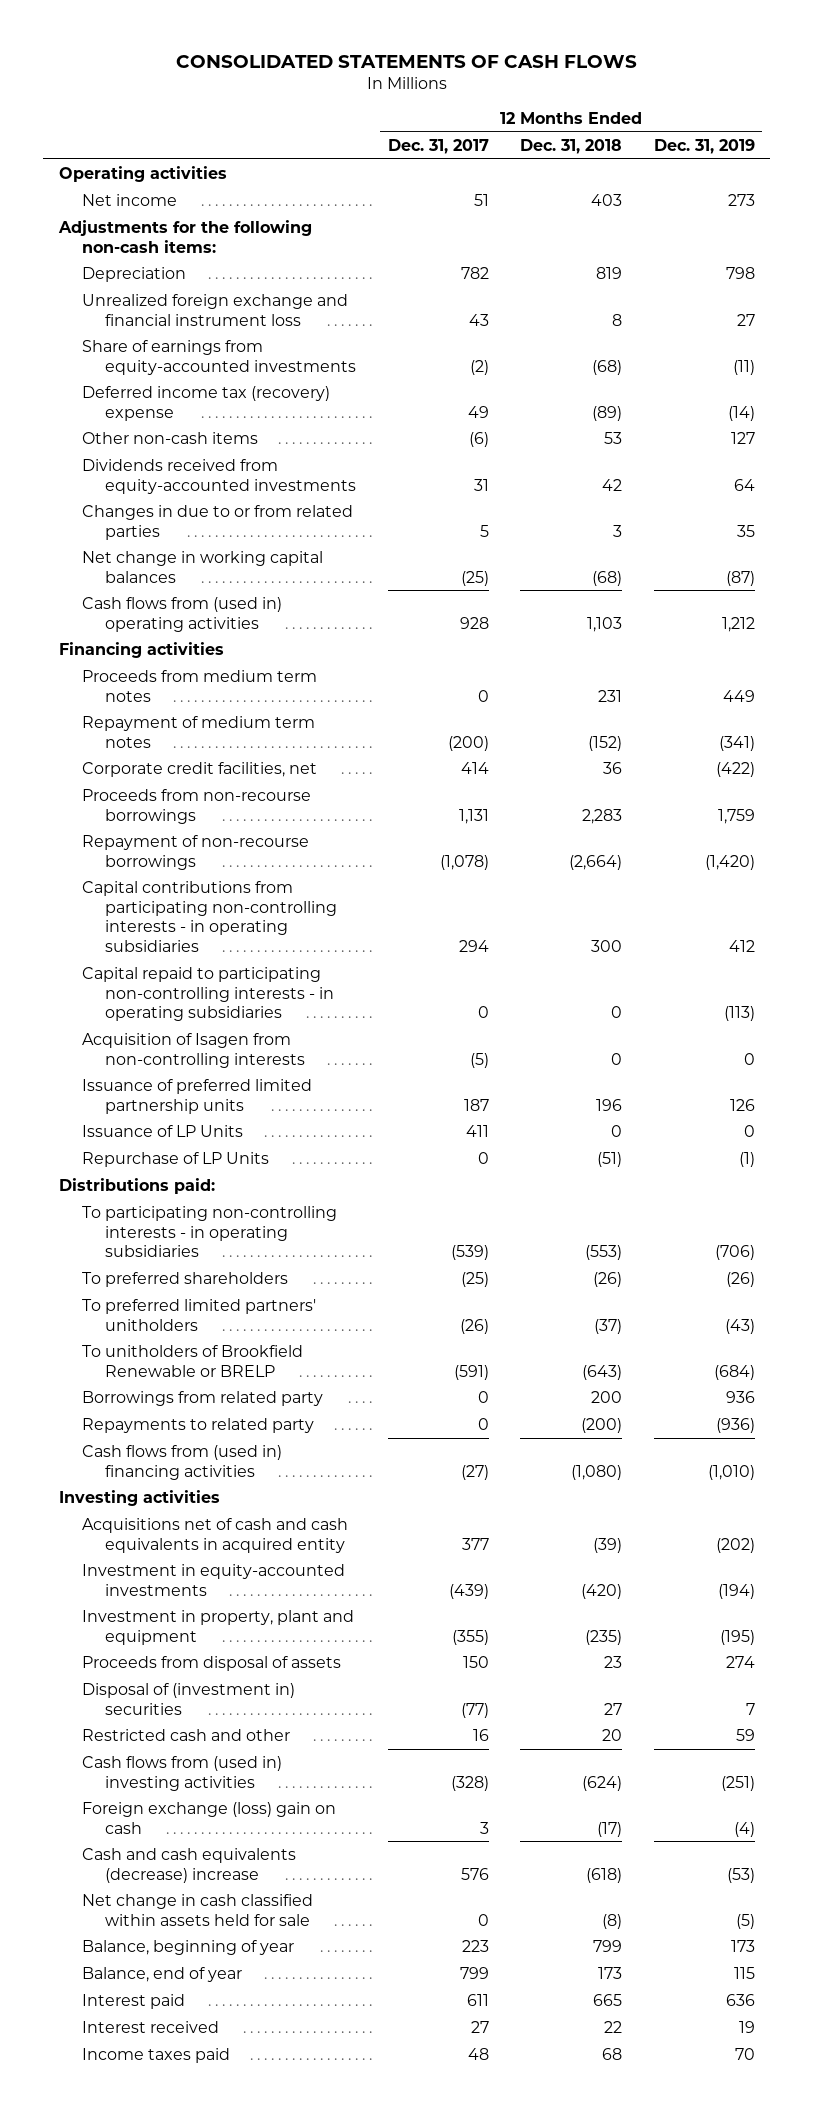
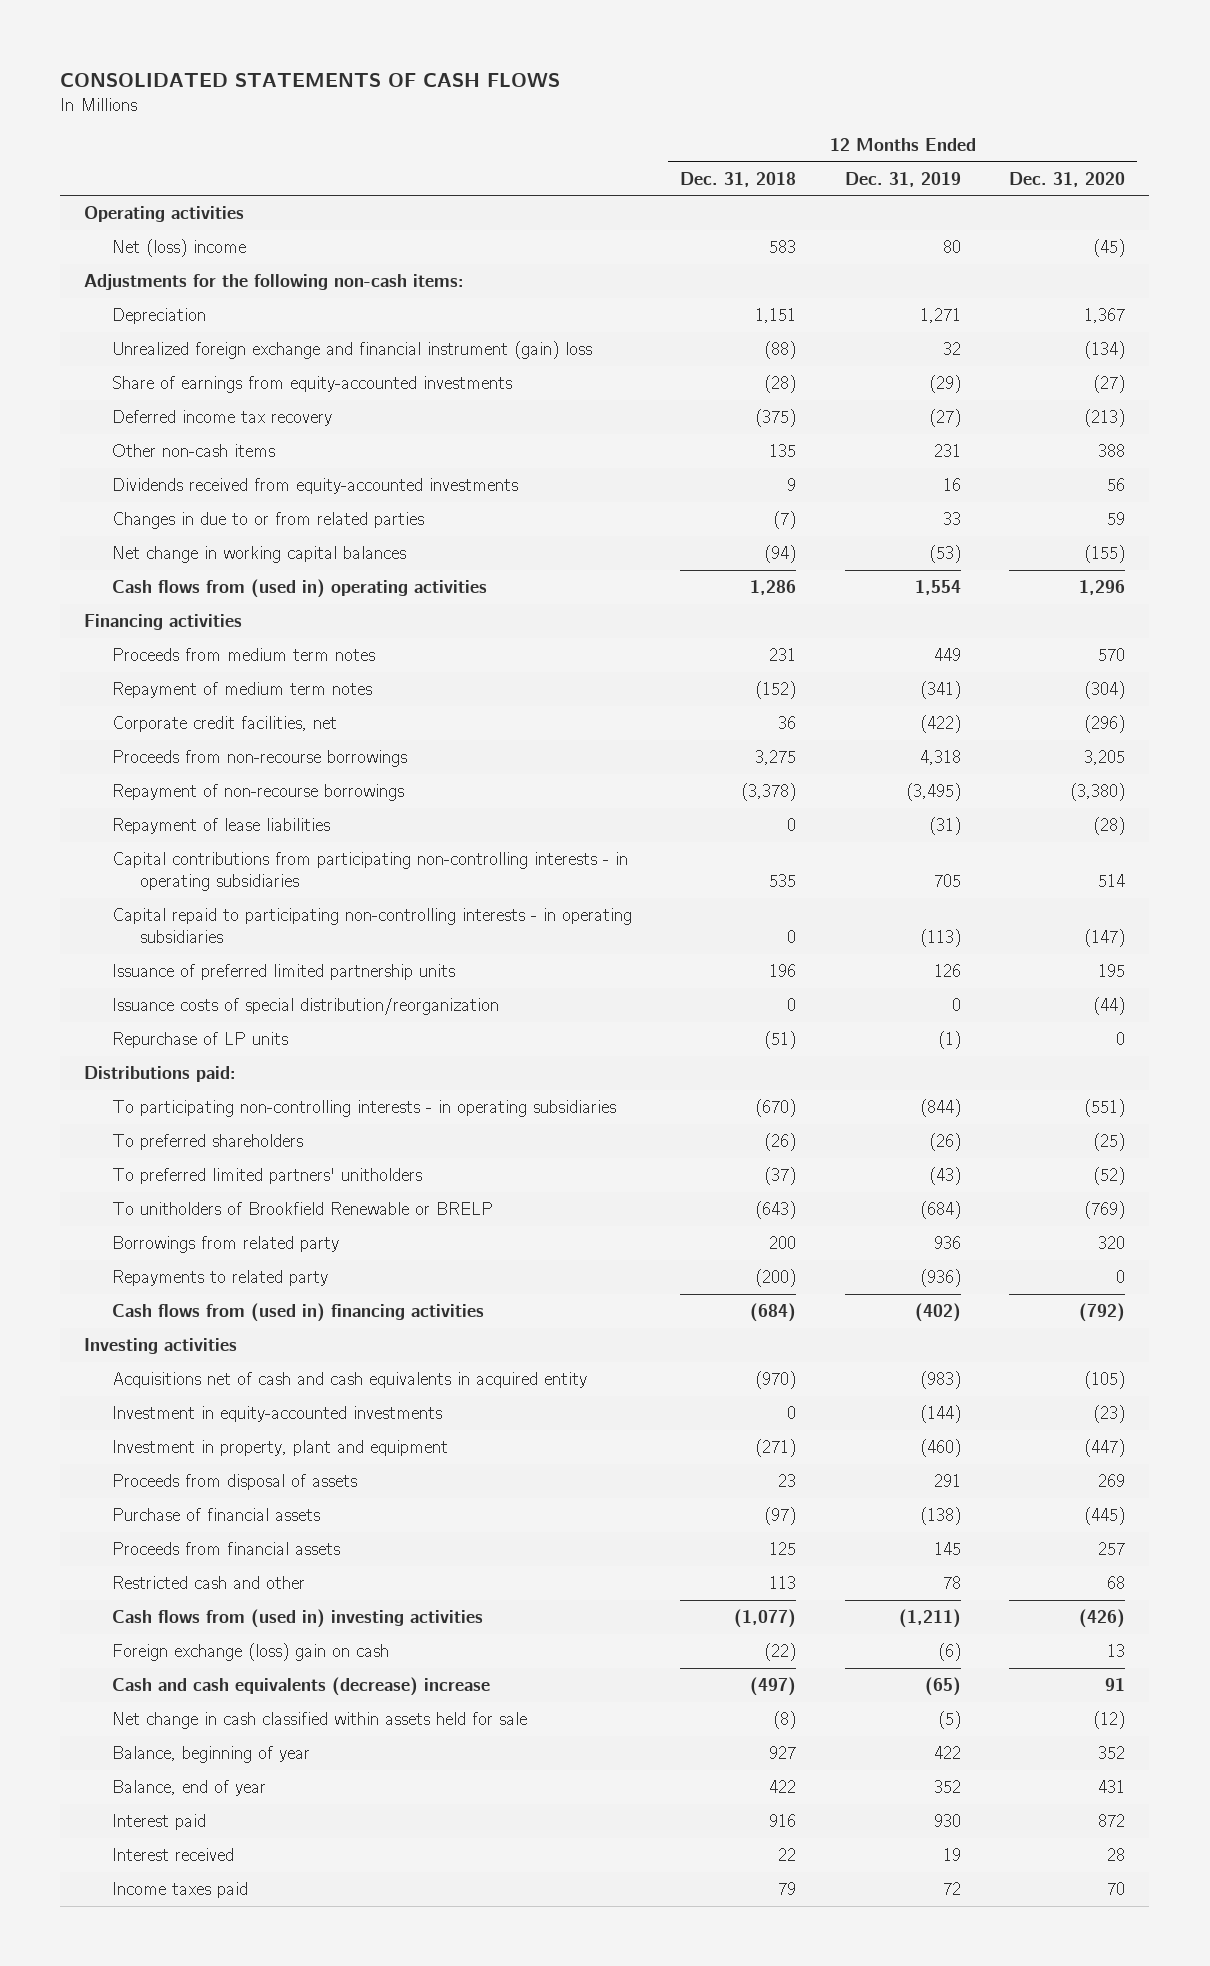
[387,138,489,154] Dec. 31, 2017 -> none
none -> [1009,171,1126,187] Dec. 31, 2020
[81,193,177,206] Net income -> [112,238,247,257] Net (loss) income
[591,193,623,206] 403 -> [769,239,797,253] 583
[727,193,755,206] 273 -> [942,239,961,253] 80
[596,266,623,279] 819 -> [755,307,797,323] 1,151
[725,266,755,279] 798 -> [919,307,961,323] 1,271
[81,293,348,326] Unrealized foreign exchange and financial instrument loss -> [112,340,593,359] Unrealized foreign exchange and financial instrument (gain) loss
[612,313,623,326] 8 -> [764,340,797,359] (88)
[736,313,755,326] 27 -> [942,341,961,355] 32
[592,359,623,375] (68) -> [764,374,797,393] (28)
[732,359,755,375] (11) -> [928,374,961,393] (29)
[81,385,330,421] Deferred income tax (recovery) expense -> [112,409,333,426] Deferred income tax recovery
[592,405,623,421] (89) -> [755,408,797,427] (375)
[727,405,755,421] (14) -> [928,408,961,427] (27)
[604,431,623,444] 53 -> [769,443,797,457] 135
[730,431,755,444] 127 -> [933,443,961,457] 231
[602,478,623,491] 42 -> [787,477,797,491] 9
[733,478,755,491] 64 -> [942,477,961,491] 16
[613,524,623,537] 3 -> [773,510,797,529] (7)
[736,524,755,537] 35 -> [942,511,961,525] 33
[592,570,623,586] (68) -> [764,544,797,563] (94)
[725,570,755,586] (87) -> [928,544,961,563] (53)
[587,616,623,632] 1,103 -> [750,579,797,595] 1,286
[721,616,755,632] 1,212 -> [914,579,961,595] 1,554
[582,808,623,824] 2,283 -> [755,749,797,765] 3,275
[717,808,755,824] 1,759 -> [919,749,961,765] 4,318
[569,854,623,870] (2,664) -> [741,782,797,801] (3,378)
[704,854,755,870] (1,420) -> [905,782,961,801] (3,495)
none -> [112,817,331,834] Repayment of lease liabilities
[591,939,623,952] 300 -> [769,873,797,887] 535
[728,939,755,952] 412 -> [933,873,961,887] 705
[81,1032,305,1068] Acquisition of Isagen from non-controlling interests -> none
[81,1124,243,1137] Issuance of LP Units -> [112,997,500,1015] Issuance costs of special distribution/reorganization
[81,1151,269,1167] Repurchase of LP Units -> [112,1031,289,1048] Repurchase of LP units
[585,1245,623,1261] (553) -> [755,1098,797,1117] (670)
[714,1245,755,1261] (706) -> [919,1098,961,1117] (844)
[571,1464,623,1480] (1,080) -> [750,1302,797,1322] (684)
[707,1464,755,1480] (1,010) -> [914,1302,961,1322] (402)
[81,1682,295,1715] Disposal of (investment in) securities -> none
[593,1537,623,1553] (39) -> [755,1370,797,1389] (970)
[715,1537,755,1553] (202) -> [919,1370,961,1389] (983)
[581,1583,623,1599] (420) -> [787,1405,797,1419] 0
[717,1583,755,1599] (194) -> [919,1404,961,1423] (144)
[585,1629,623,1645] (235) -> [755,1438,797,1457] (271)
[719,1629,755,1645] (195) -> [919,1438,961,1457] (460)
[725,1655,755,1668] 274 -> [933,1473,961,1487] 291
none -> [112,1507,321,1521] Purchase of financial assets
none -> [112,1541,341,1555] Proceeds from financial assets
[602,1728,623,1741] 20 -> [769,1575,797,1589] 113
[735,1728,755,1741] 59 -> [942,1575,961,1589] 78
[582,1775,623,1791] (624) -> [734,1608,797,1628] (1,077)
[720,1775,755,1791] (251) -> [898,1608,961,1628] (1,211)
[597,1821,623,1837] (17) -> [764,1642,797,1661] (22)
[733,1821,755,1837] (4) -> [937,1642,961,1661] (6)
[586,1867,623,1883] (618) -> [750,1676,797,1696] (497)
[726,1867,755,1883] (53) -> [924,1676,961,1696] (65)
[593,1939,623,1952] 799 -> [769,1745,797,1759] 927
[730,1939,755,1952] 173 -> [933,1745,961,1759] 422
[598,1966,623,1979] 173 -> [769,1779,797,1793] 422
[733,1966,755,1979] 115 -> [933,1779,961,1793] 352
[593,1993,623,2006] 665 -> [769,1813,797,1827] 916
[725,1993,755,2006] 636 -> [933,1813,961,1827] 930
[602,2047,623,2060] 68 -> [778,1881,797,1895] 79
[734,2047,755,2060] 70 -> [942,1881,961,1895] 72

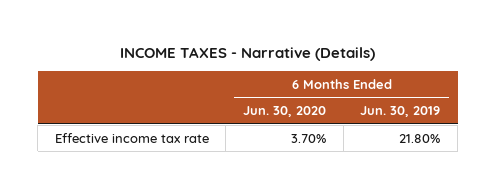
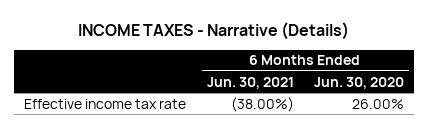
[360,106,441,118] Jun. 30, 2019 -> none
none -> [206,76,294,89] Jun. 30, 2021
[291,133,327,143] 3.70% -> [351,98,404,109] 26.00%

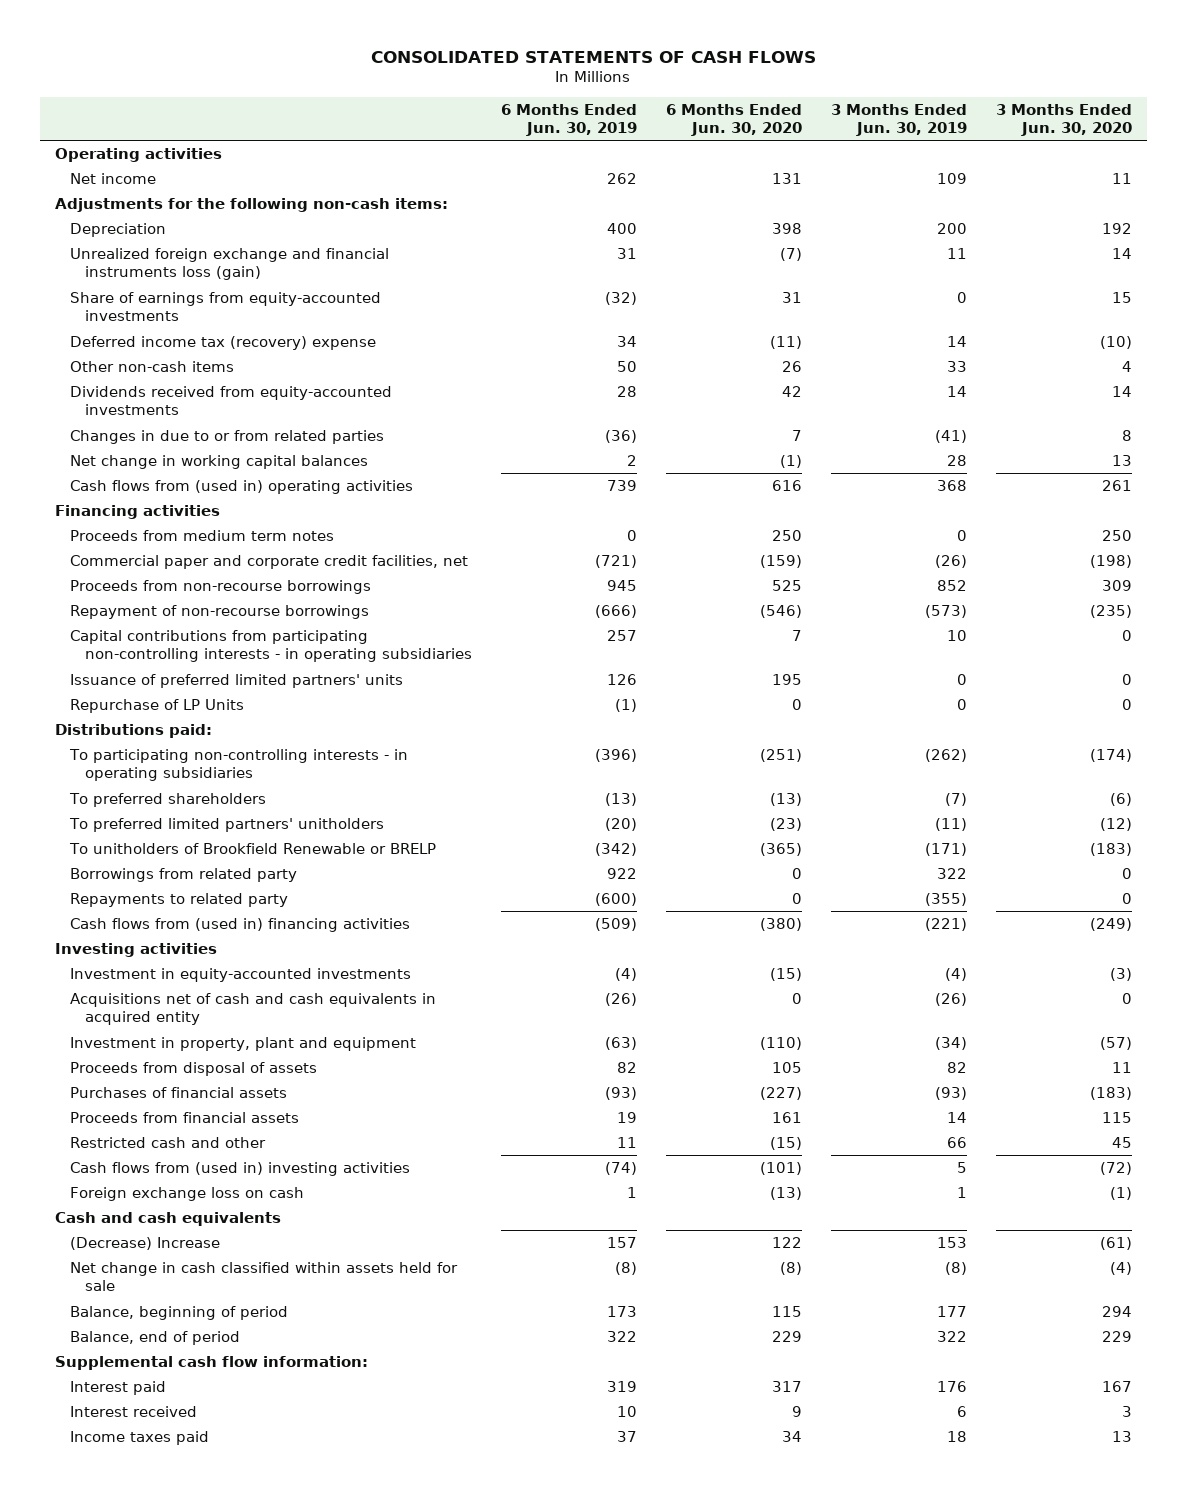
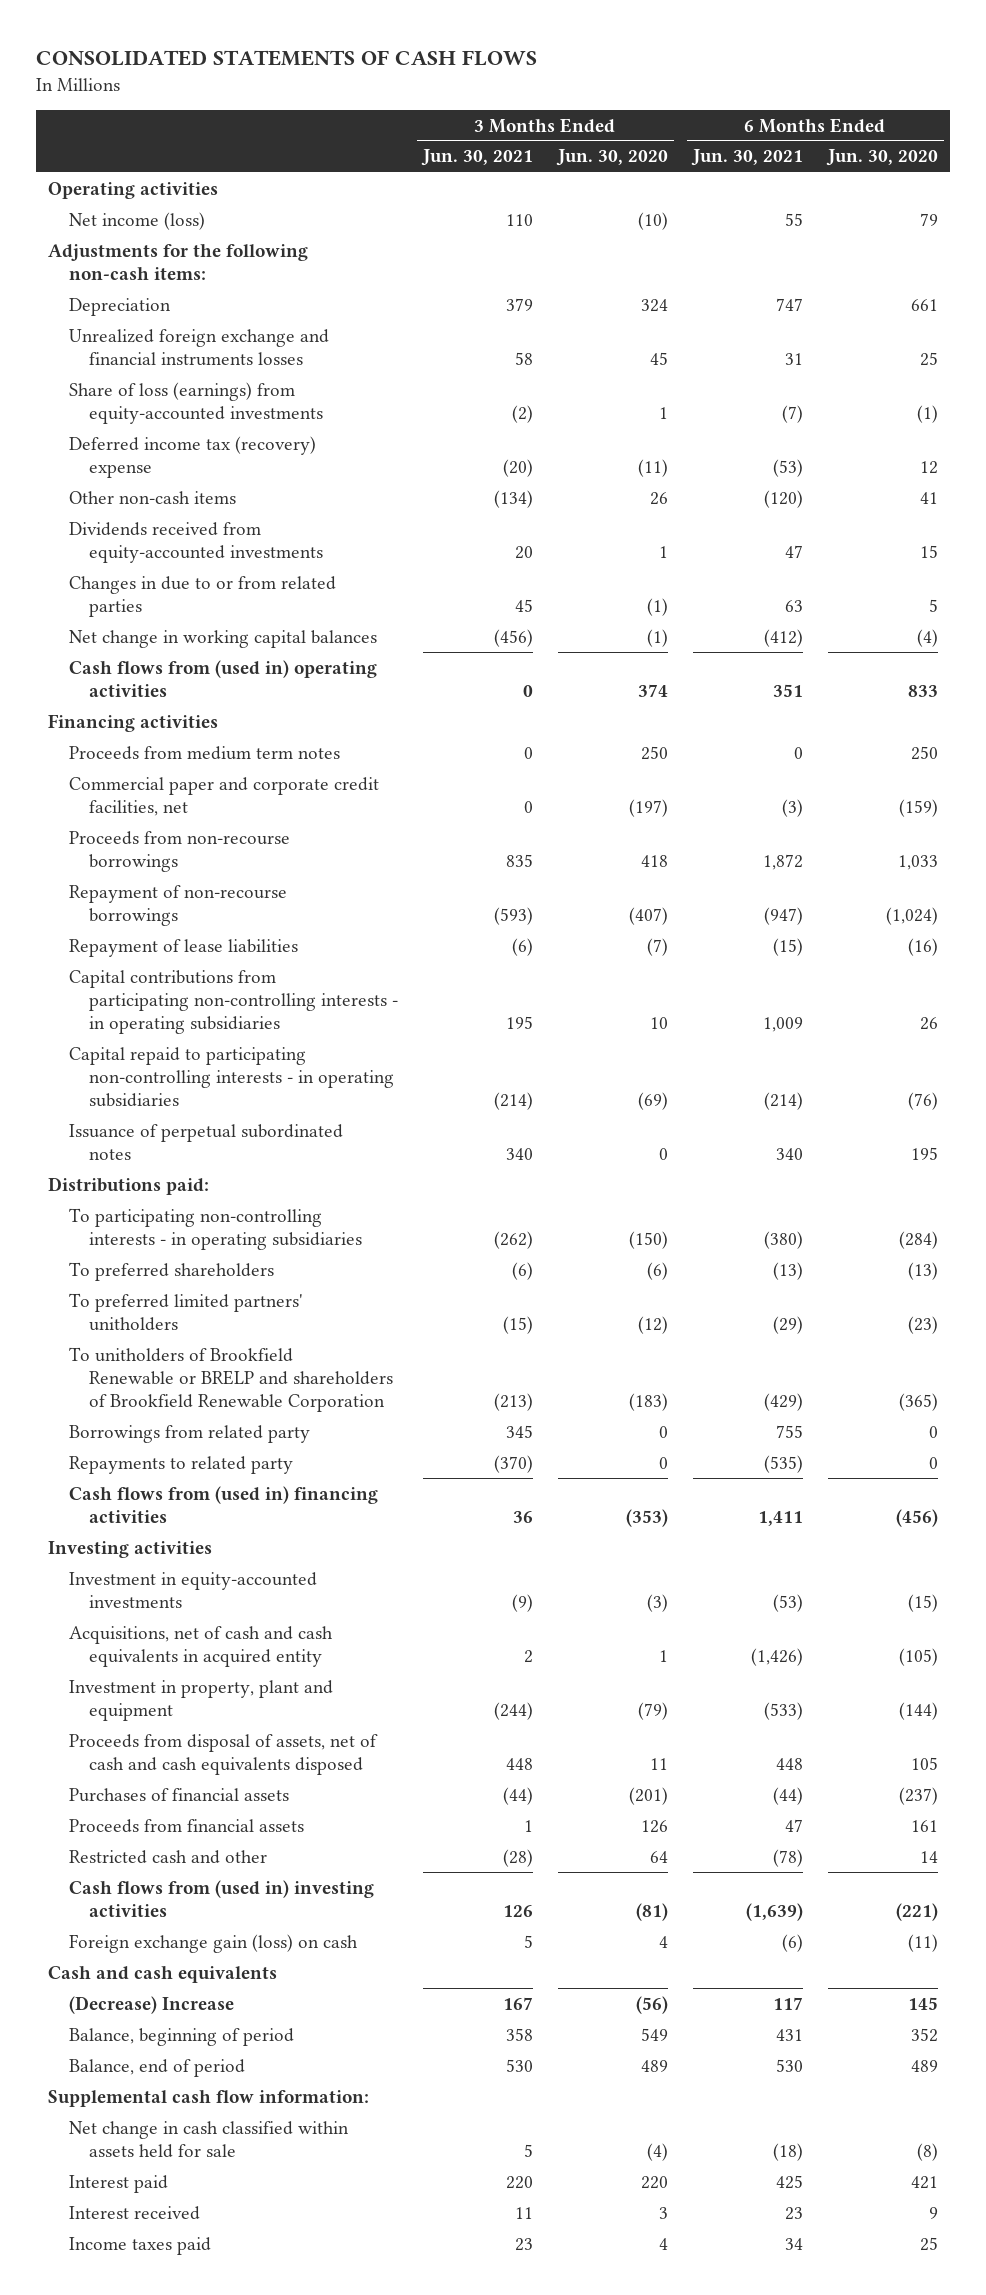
[500,103,637,136] 6 Months Ended Jun. 30, 2019 -> none
[831,103,968,136] 3 Months Ended Jun. 30, 2019 -> none
none -> [420,149,533,167] Jun. 30, 2021
none -> [690,149,803,167] Jun. 30, 2021
[69,173,156,185] Net income -> [68,211,205,230] Net income (loss)
[771,173,802,185] 131 -> [919,212,938,226] 79
[1112,173,1133,185] 11 -> [637,211,668,230] (10)
[771,223,802,235] 398 -> [910,298,938,311] 661
[1102,223,1133,235] 192 -> [640,298,668,312] 324
[69,248,389,281] Unrealized foreign exchange and financial instruments loss (gain) -> [68,328,329,366] Unrealized foreign exchange and financial instruments losses
[779,248,802,262] (7) -> [919,351,938,366] 25
[1112,248,1133,260] 14 -> [649,351,668,365] 45
[69,292,381,322] Share of earnings from equity-accounted investments -> [68,381,323,424] Share of loss (earnings) from equity-accounted investments
[781,292,802,304] 31 -> [916,404,938,423] (1)
[1112,292,1133,304] 15 -> [658,406,668,419] 1
[769,336,802,350] (11) -> [919,460,938,474] 12
[1100,336,1133,350] (10) -> [637,458,668,477] (11)
[781,361,802,373] 26 -> [919,491,938,504] 41
[1122,361,1133,373] 4 -> [649,491,668,505] 26
[781,386,802,398] 42 -> [919,544,938,558] 15
[1112,386,1133,398] 14 -> [658,545,668,558] 1
[791,430,802,442] 7 -> [928,598,938,612] 5
[1122,430,1133,442] 8 -> [646,597,668,616] (1)
[779,455,802,469] (1) -> [916,628,938,647] (4)
[1112,455,1133,467] 13 -> [646,628,668,647] (1)
[771,480,802,492] 616 -> [907,684,938,697] 833
[1102,480,1133,492] 261 -> [637,683,668,697] 374
[69,699,244,714] Repurchase of LP Units -> none
[1090,555,1133,569] (198) -> [628,798,668,817] (197)
[771,580,802,592] 525 -> [897,854,938,870] 1,033
[1102,580,1133,592] 309 -> [640,854,668,867] 418
[759,605,802,619] (546) -> [885,906,938,925] (1,024)
[1090,605,1133,619] (235) -> [628,906,668,925] (407)
none -> [68,938,298,957] Repayment of lease liabilities
[791,630,802,642] 7 -> [919,1016,938,1030] 26
[1122,630,1133,642] 0 -> [649,1016,668,1029] 10
none -> [68,1046,394,1107] Capital repaid to participating non-controlling interests - in operating subsidiaries
[69,674,403,689] Issuance of preferred limited partners' units -> [68,1123,343,1160] Issuance of perpetual subordinated notes
[759,749,802,763] (251) -> [898,1230,938,1249] (284)
[1090,749,1133,763] (174) -> [628,1230,668,1249] (150)
[68,843,436,855] To unitholders of Brookfield Renewable or BRELP -> [68,1346,393,1412] To unitholders of Brookfield Renewable or BRELP and shareholders of Brookfield Renewable Corporation
[759,918,802,932] (380) -> [895,1508,938,1527] (456)
[1090,918,1133,932] (249) -> [625,1508,668,1527] (353)
[69,993,436,1026] Acquisitions net of cash and cash equivalents in acquired entity -> [68,1625,333,1667] Acquisitions, net of cash and cash equivalents in acquired entity
[791,993,802,1005] 0 -> [898,1647,938,1666] (105)
[1122,993,1133,1005] 0 -> [658,1649,668,1662] 1
[759,1037,802,1051] (110) -> [898,1701,938,1720] (144)
[1100,1037,1133,1051] (57) -> [637,1701,668,1720] (79)
[69,1062,317,1077] Proceeds from disposal of assets -> [68,1733,378,1775] Proceeds from disposal of assets, net of cash and cash equivalents disposed
[759,1087,802,1101] (227) -> [898,1786,938,1805] (237)
[1090,1087,1133,1101] (183) -> [628,1786,668,1805] (201)
[1102,1112,1133,1124] 115 -> [640,1819,668,1833] 126
[769,1137,802,1151] (15) -> [919,1850,938,1863] 14
[1112,1137,1133,1149] 45 -> [649,1850,668,1863] 64
[759,1162,802,1176] (101) -> [895,1902,938,1921] (221)
[1100,1162,1133,1176] (72) -> [635,1902,668,1921] (81)
[69,1187,304,1202] Foreign exchange loss on cash -> [68,1933,358,1953] Foreign exchange gain (loss) on cash
[769,1187,802,1201] (13) -> [907,1933,938,1952] (11)
[1110,1187,1133,1201] (1) -> [658,1935,668,1948] 4
[771,1237,802,1249] 122 -> [907,1996,938,2010] 145
[1100,1237,1133,1251] (61) -> [635,1995,668,2014] (56)
[771,1306,802,1318] 115 -> [910,2027,938,2042] 352
[1102,1306,1133,1318] 294 -> [640,2027,668,2041] 549
[771,1331,802,1343] 229 -> [910,2059,938,2072] 489
[1102,1331,1133,1343] 229 -> [640,2059,668,2072] 489
[69,1262,458,1292] Net change in cash classified within assets held for sale -> [68,2120,349,2158] Net change in cash classified within assets held for sale
[771,1381,802,1393] 317 -> [910,2175,938,2189] 421
[1102,1381,1133,1393] 167 -> [640,2175,668,2189] 220
[781,1431,802,1443] 34 -> [919,2236,938,2251] 25
[1112,1431,1133,1443] 13 -> [658,2237,668,2250] 4

